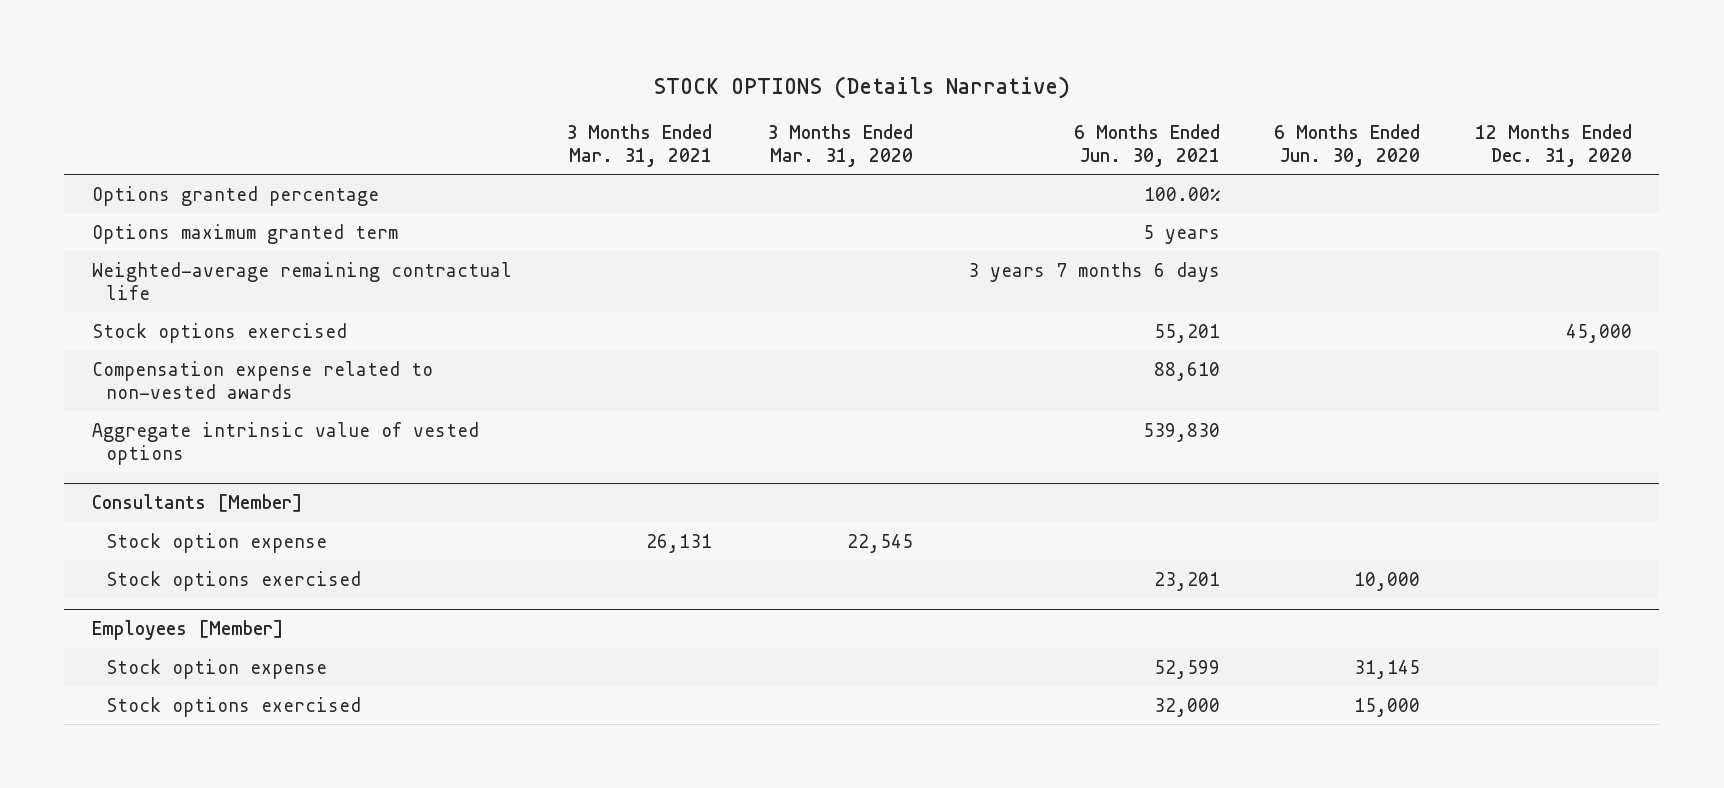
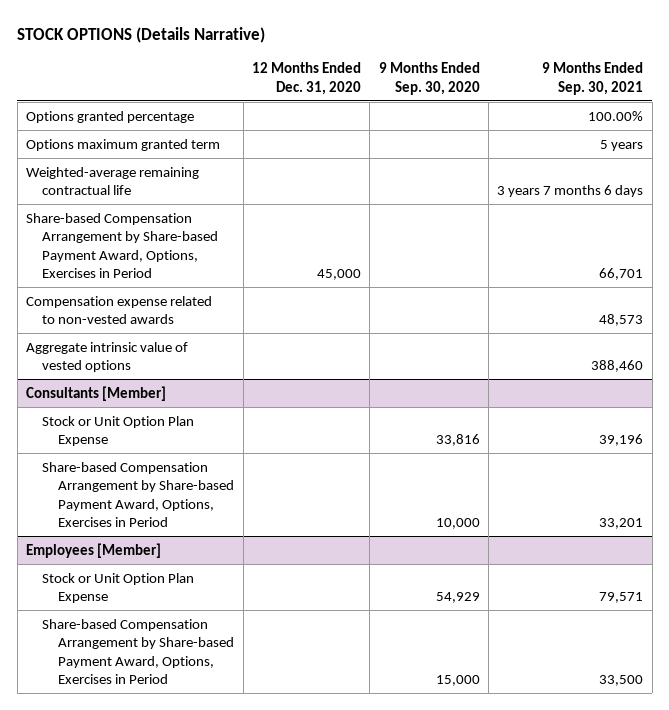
[566,123,713,167] 3 Months Ended Mar. 31, 2021 -> none
[767,123,914,167] 3 Months Ended Mar. 31, 2020 -> none
[1073,123,1220,167] 6 Months Ended Jun. 30, 2021 -> none
[1274,123,1421,167] 6 Months Ended Jun. 30, 2020 -> none
none -> [378,62,480,95] 9 Months Ended Sep. 30, 2020
none -> [542,62,644,95] 9 Months Ended Sep. 30, 2021
[91,322,347,343] Stock options exercised -> [25,212,219,279] Share-based Compensation Arrangement by Share-based Payment Award, Options, Exercises in Period
[105,532,327,553] Stock option expense -> [42,415,195,447] Stock or Unit Option Plan Expense
[105,570,361,591] Stock options exercised -> [42,461,235,528] Share-based Compensation Arrangement by Share-based Payment Award, Options, Exercises in Period
[105,658,327,679] Stock option expense -> [42,572,195,604] Stock or Unit Option Plan Expense
[105,696,361,717] Stock options exercised -> [42,618,235,685] Share-based Compensation Arrangement by Share-based Payment Award, Options, Exercises in Period

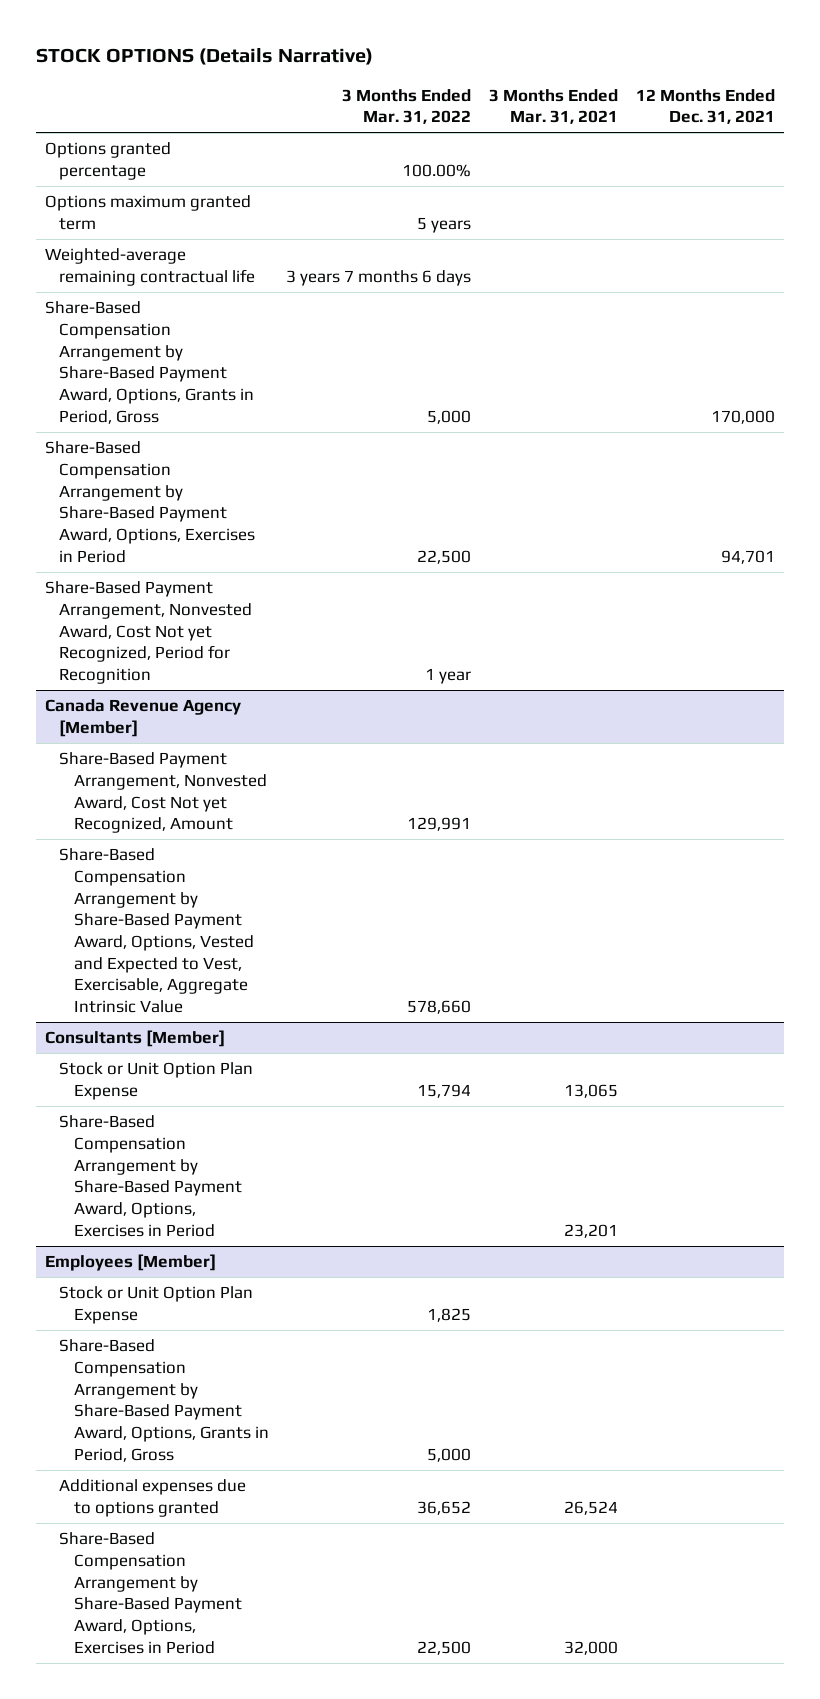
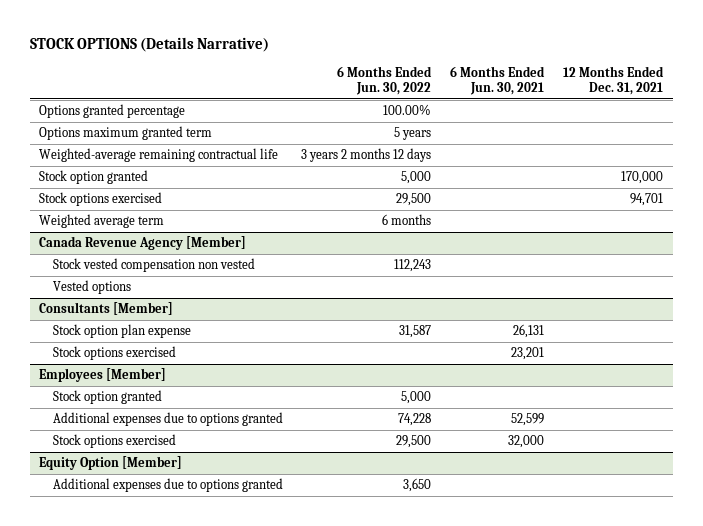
[342,88,472,125] 3 Months Ended Mar. 31, 2022 -> none
[489,88,619,125] 3 Months Ended Mar. 31, 2021 -> none
none -> [337,66,433,96] 6 Months Ended Jun. 30, 2022
none -> [450,66,546,96] 6 Months Ended Jun. 30, 2021
[44,301,255,424] Share-Based Compensation Arrangement by Share-Based Payment Award, Options, Grants in Period, Gross -> [39,170,149,185] Stock option granted
[44,441,256,563] Share-Based Compensation Arrangement by Share-Based Payment Award, Options, Exercises in Period -> [39,192,163,207] Stock options exercised
[44,581,253,684] Share-Based Payment Arrangement, Nonvested Award, Cost Not yet Recognized, Period for Recognition -> [39,214,165,229] Weighted average term
[59,752,267,834] Share-Based Payment Arrangement, Nonvested Award, Cost Not yet Recognized, Amount -> [52,258,255,273] Stock vested compensation non vested
[59,848,254,1013] Share-Based Compensation Arrangement by Share-Based Payment Award, Options, Vested and Expected to Vest, Exercisable, Aggregate Intrinsic Value -> [52,280,131,295] Vested options
[59,1062,254,1100] Stock or Unit Option Plan Expense -> [52,324,191,339] Stock option plan expense
[59,1115,242,1237] Share-Based Compensation Arrangement by Share-Based Payment Award, Options, Exercises in Period -> [52,346,176,361] Stock options exercised
[59,1286,254,1324] Stock or Unit Option Plan Expense -> none
[59,1339,269,1462] Share-Based Compensation Arrangement by Share-Based Payment Award, Options, Grants in Period, Gross -> [52,390,162,405] Stock option granted
[59,1532,242,1654] Share-Based Compensation Arrangement by Share-Based Payment Award, Options, Exercises in Period -> [52,434,176,449] Stock options exercised
none -> [39,456,183,471] Equity Option [Member]
none -> [52,478,283,493] Additional expenses due to options granted

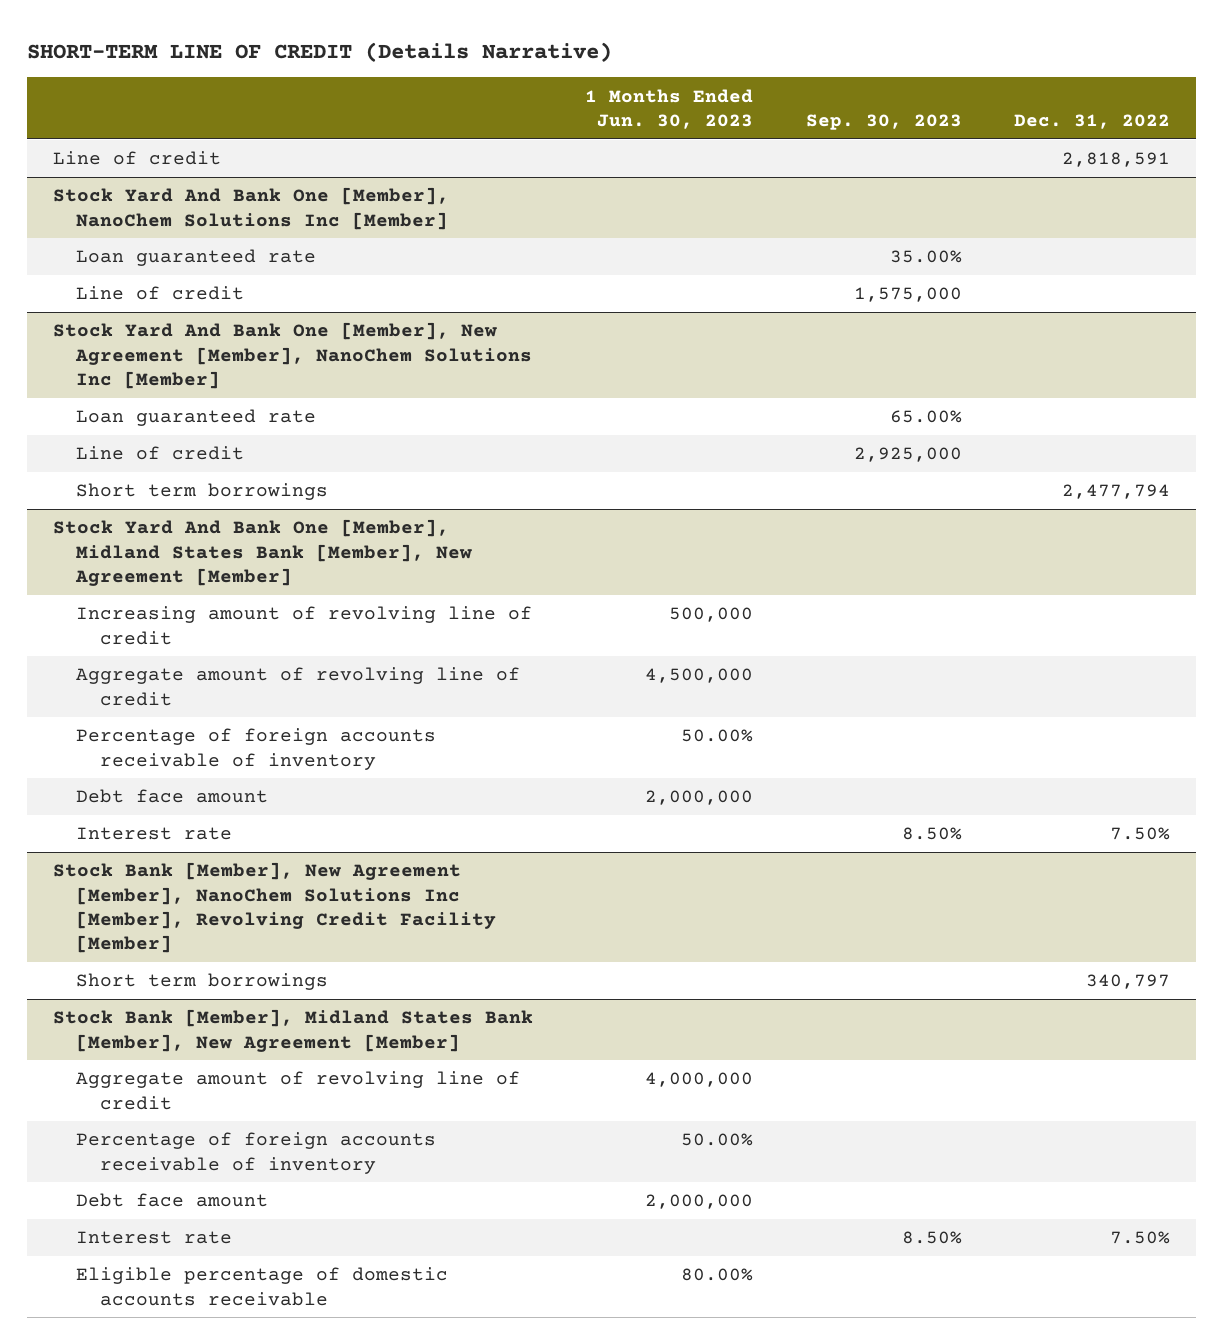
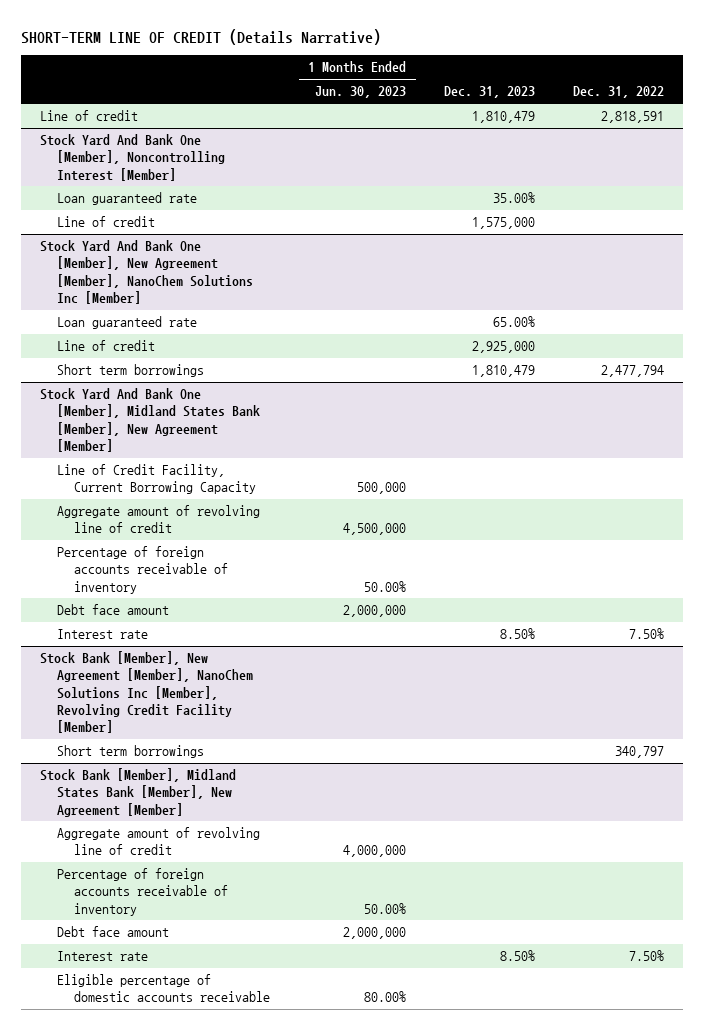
[805,114,962,131] Sep. 30, 2023 -> none
none -> [444,86,536,99] Dec. 31, 2023
[53,187,450,230] Stock Yard And Bank One [Member], NanoChem Solutions Inc [Member] -> [40,134,226,181] Stock Yard And Bank One [Member], Noncontrolling Interest [Member]
[76,606,533,645] Increasing amount of revolving line of credit -> [57,464,257,495] Line of Credit Facility, Current Borrowing Capacity

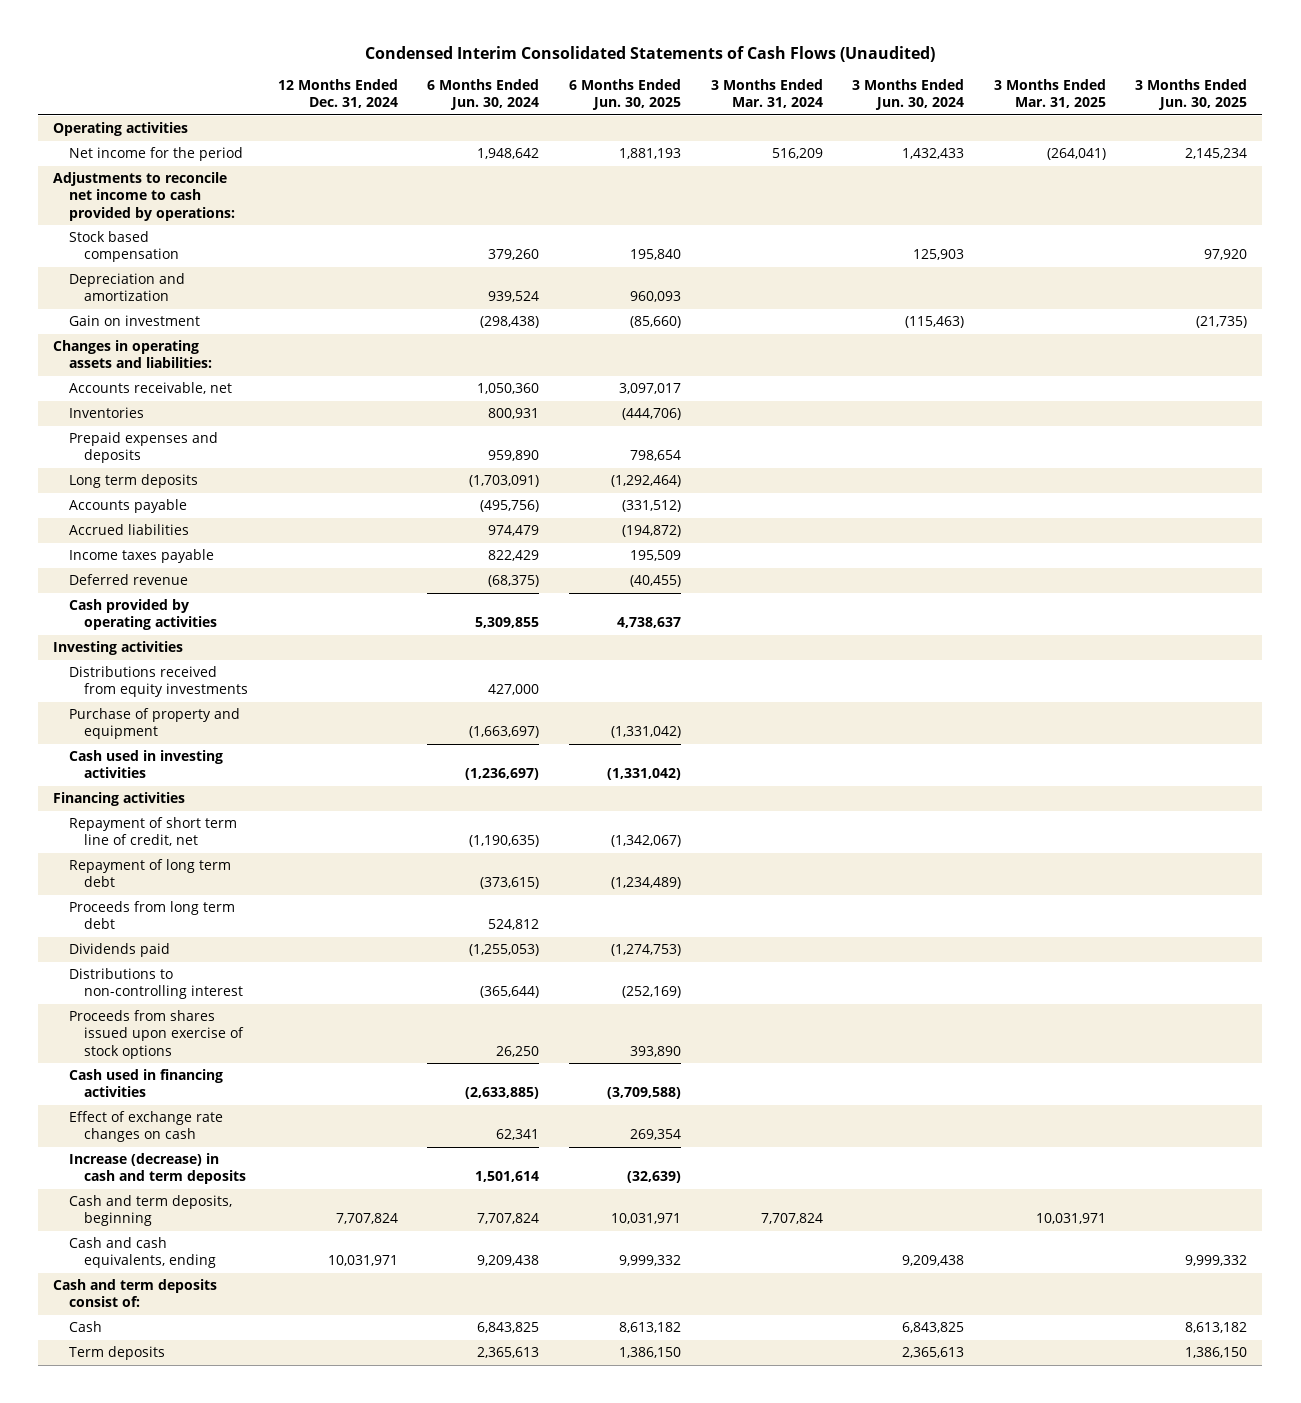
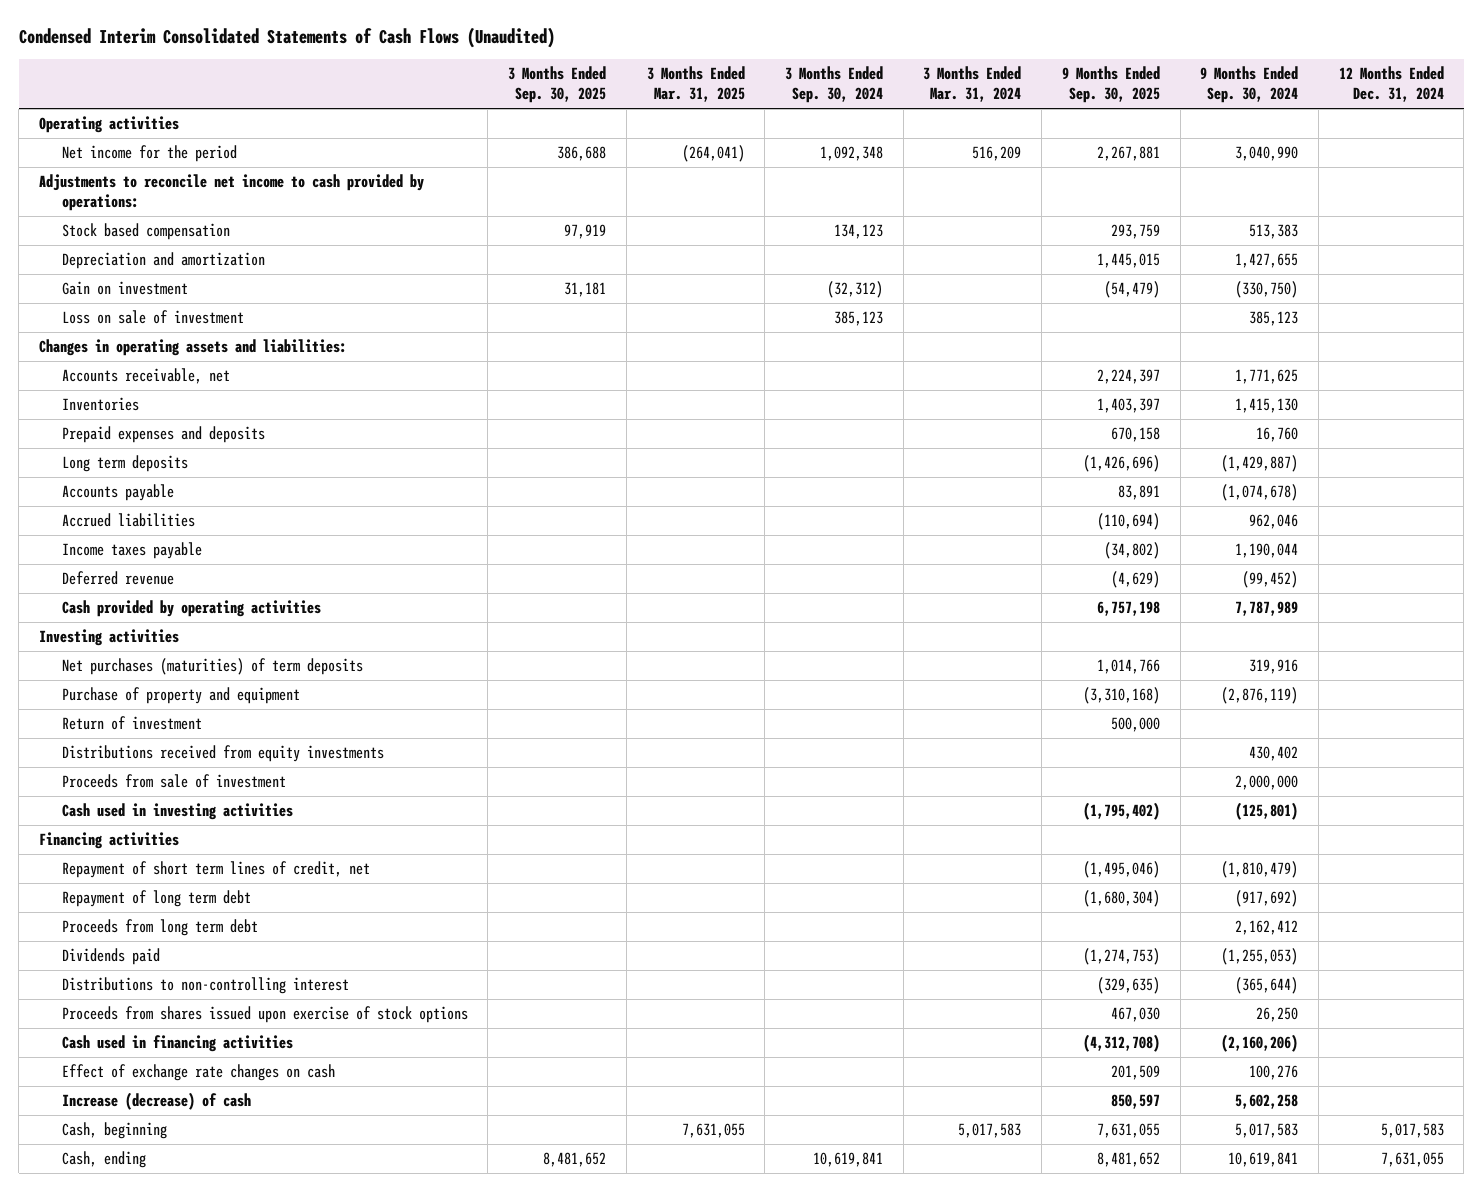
[427,78,540,111] 6 Months Ended Jun. 30, 2024 -> none
[569,78,682,111] 6 Months Ended Jun. 30, 2025 -> none
[852,78,965,111] 3 Months Ended Jun. 30, 2024 -> none
[1135,78,1248,111] 3 Months Ended Jun. 30, 2025 -> none
none -> [508,66,607,104] 3 Months Ended Sep. 30, 2025
none -> [784,66,883,104] 3 Months Ended Sep. 30, 2024
none -> [1061,66,1160,104] 9 Months Ended Sep. 30, 2025
none -> [1200,66,1299,104] 9 Months Ended Sep. 30, 2024
none -> [61,310,244,325] Loss on sale of investment
none -> [61,658,363,676] Net purchases (maturities) of term deposits
none -> [61,716,202,731] Return of investment
[68,666,249,698] Distributions received from equity investments -> [61,745,384,763] Distributions received from equity investments
none -> [61,774,286,789] Proceeds from sale of investment
[68,817,237,847] Repayment of short term line of credit, net -> [61,861,370,879] Repayment of short term lines of credit, net
[53,1279,218,1308] Cash and term deposits consist of: -> none
[68,1321,102,1333] Cash -> none
[68,1346,165,1361] Term deposits -> none
[68,1153,247,1185] Increase (decrease) in cash and term deposits -> [61,1092,251,1111] Increase (decrease) of cash
[68,1195,232,1227] Cash and term deposits, beginning -> [61,1122,167,1140] Cash, beginning
[335,1213,398,1225] 7,707,824 -> [1380,1123,1444,1139] 5,017,583
[760,1213,823,1225] 7,707,824 -> [958,1123,1022,1139] 5,017,583
[1035,1213,1106,1225] 10,031,971 -> [681,1123,745,1139] 7,631,055
[68,1237,217,1269] Cash and cash equivalents, ending -> [61,1151,146,1169] Cash, ending
[327,1255,398,1267] 10,031,971 -> [1380,1152,1444,1168] 7,631,055

